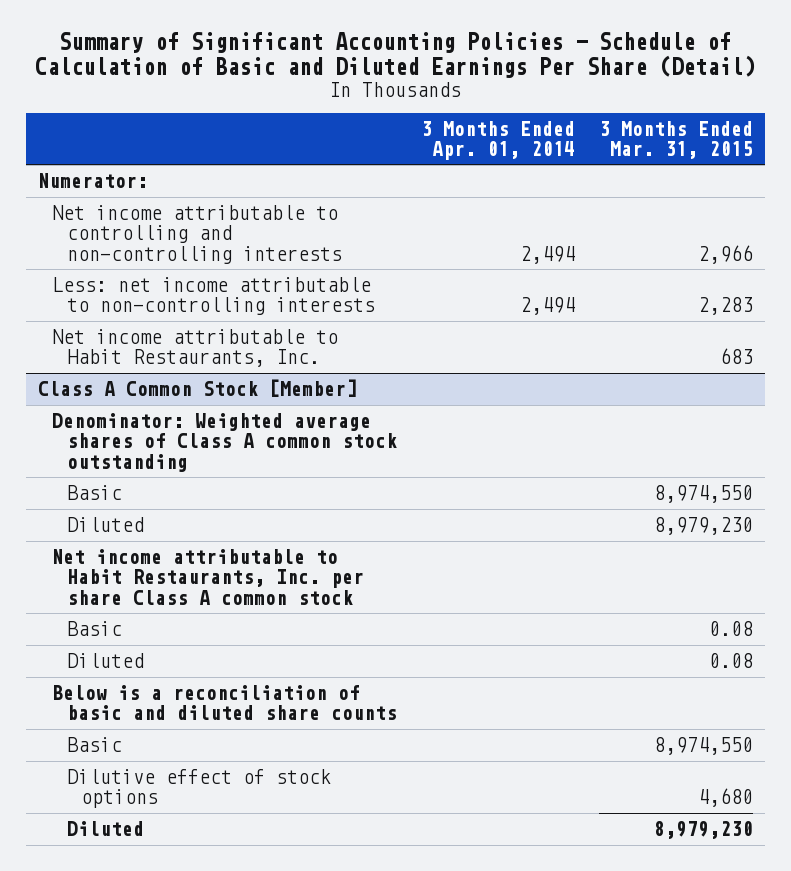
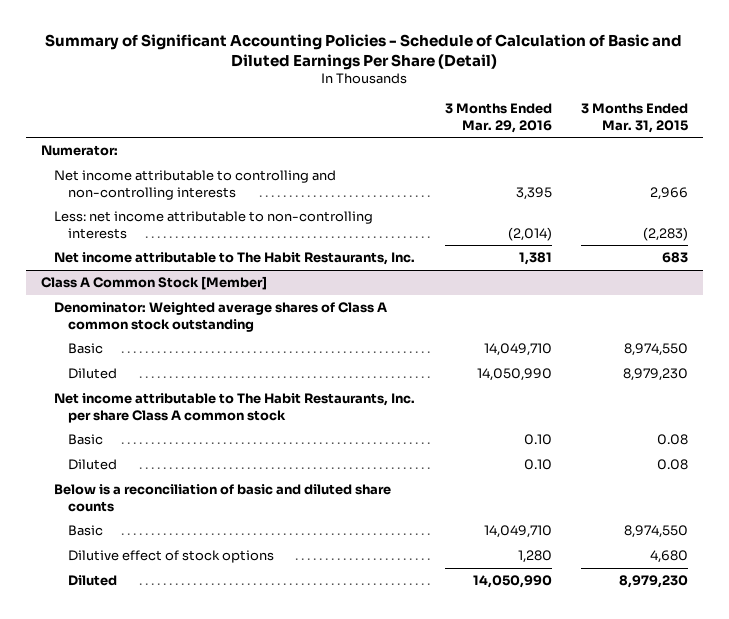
[420,120,575,160] 3 Months Ended Apr. 01, 2014 -> none
none -> [444,102,552,133] 3 Months Ended Mar. 29, 2016
[698,297,754,316] 2,283 -> [643,226,689,241] (2,283)
[52,329,339,368] Net income attributable to Habit Restaurants, Inc. -> [54,251,416,265] Net income attributable to The Habit Restaurants, Inc.
[52,549,364,605] Net income attributable to Habit Restaurants, Inc. per share Class A common stock -> [54,392,416,423] Net income attributable to The Habit Restaurants, Inc. per share Class A common stock

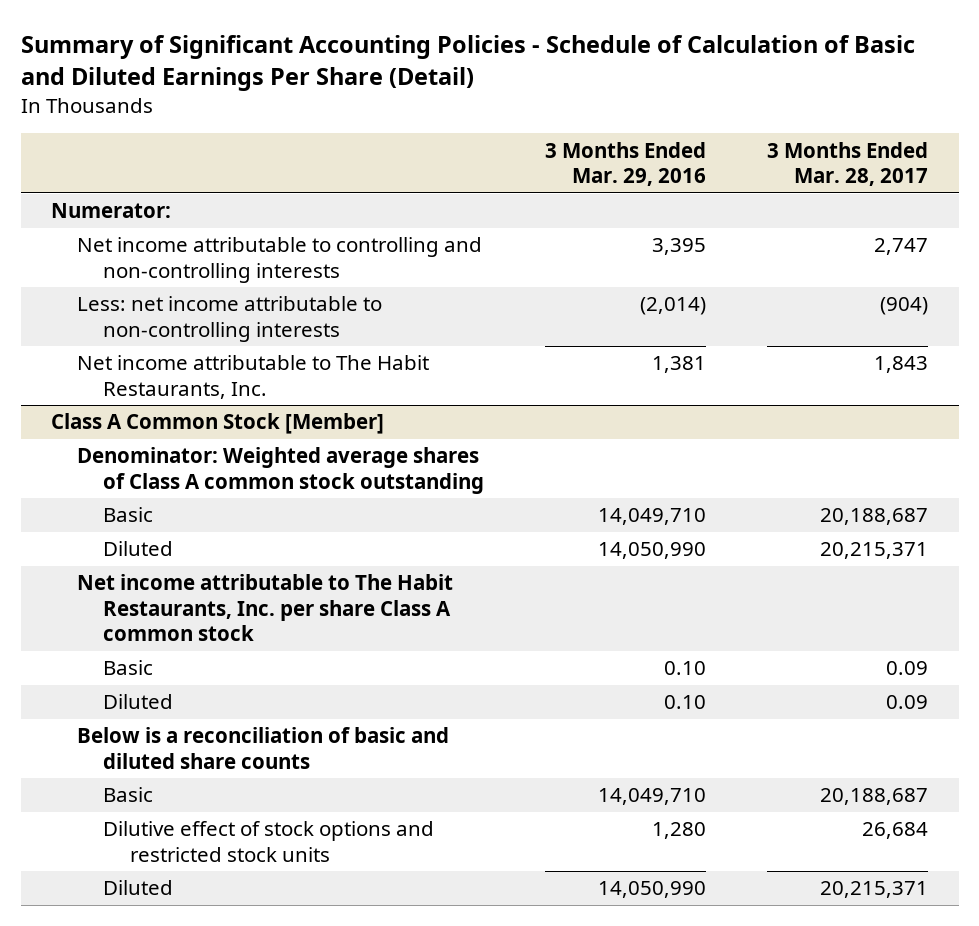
[581,102,689,133] 3 Months Ended Mar. 31, 2015 -> none
none -> [767,141,929,187] 3 Months Ended Mar. 28, 2017
[67,549,274,563] Dilutive effect of stock options -> [103,821,435,862] Dilutive effect of stock options and restricted stock units

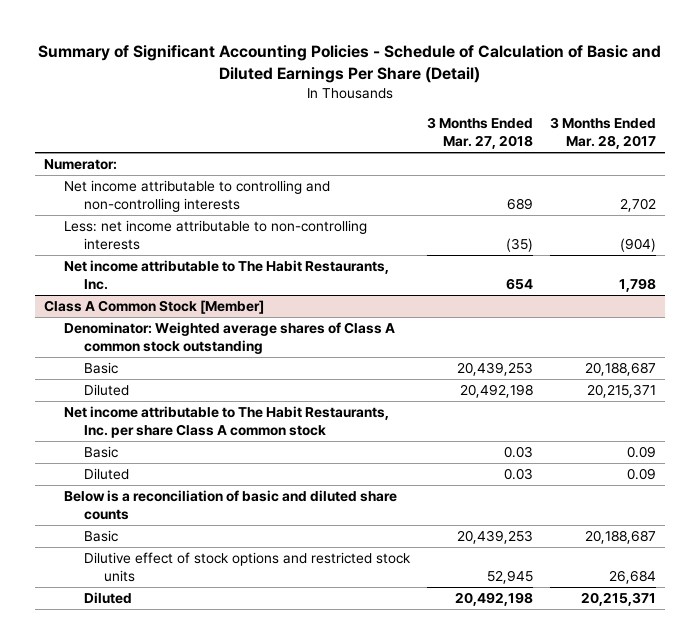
[545,141,707,187] 3 Months Ended Mar. 29, 2016 -> none
none -> [427,117,534,149] 3 Months Ended Mar. 27, 2018
[874,238,929,256] 2,747 -> [620,197,657,212] 2,702
[874,356,929,374] 1,843 -> [619,277,657,292] 1,798

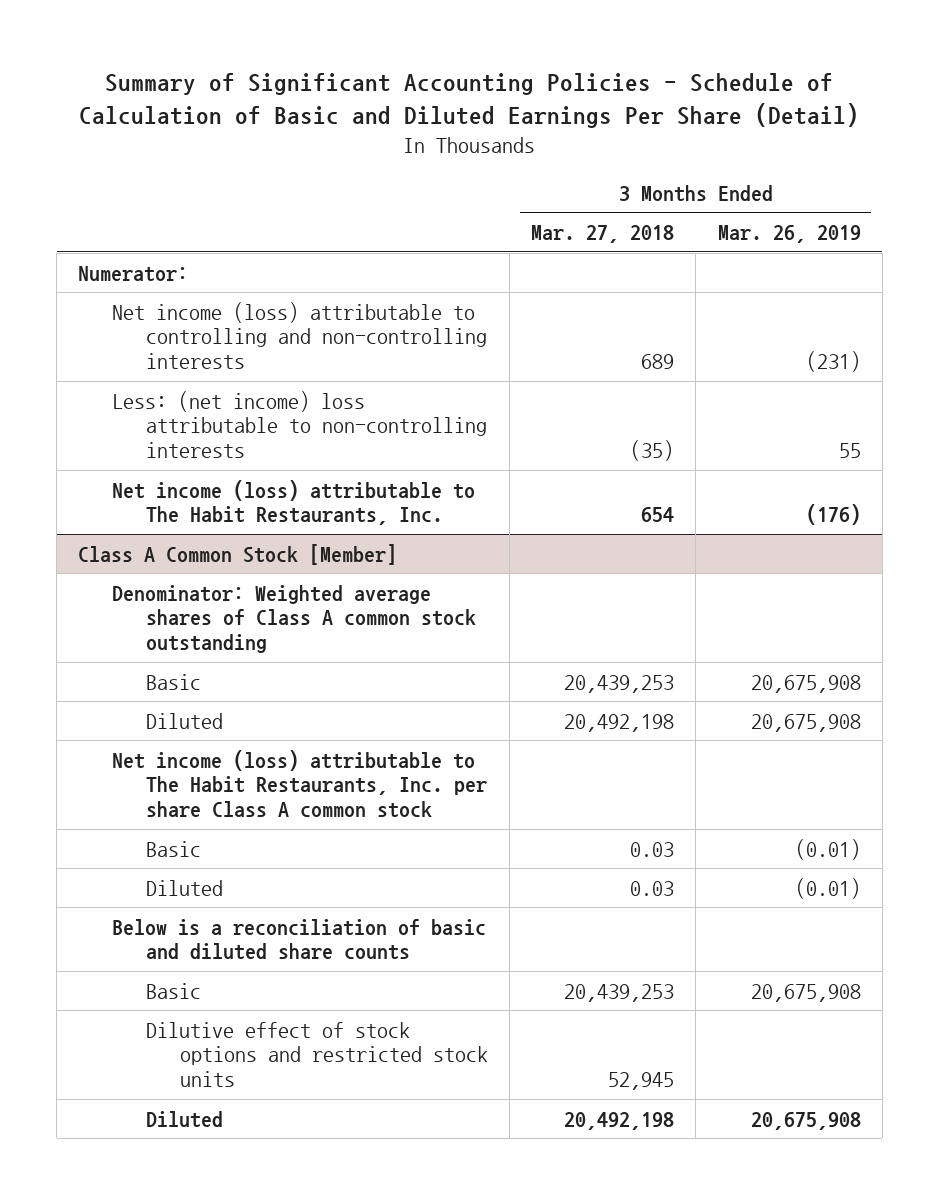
[550,117,657,149] 3 Months Ended Mar. 28, 2017 -> none
none -> [717,224,861,243] Mar. 26, 2019
[63,180,330,212] Net income attributable to controlling and non-controlling interests -> [112,301,487,370] Net income (loss) attributable to controlling and non-controlling interests
[63,220,367,250] Less: net income attributable to non-controlling interests -> [112,390,487,459] Less: (net income) loss attributable to non-controlling interests
[63,260,389,290] Net income attributable to The Habit Restaurants, Inc. -> [112,479,476,526] Net income (loss) attributable to The Habit Restaurants, Inc.
[63,406,389,438] Net income attributable to The Habit Restaurants, Inc. per share Class A common stock -> [112,749,487,819] Net income (loss) attributable to The Habit Restaurants, Inc. per share Class A common stock

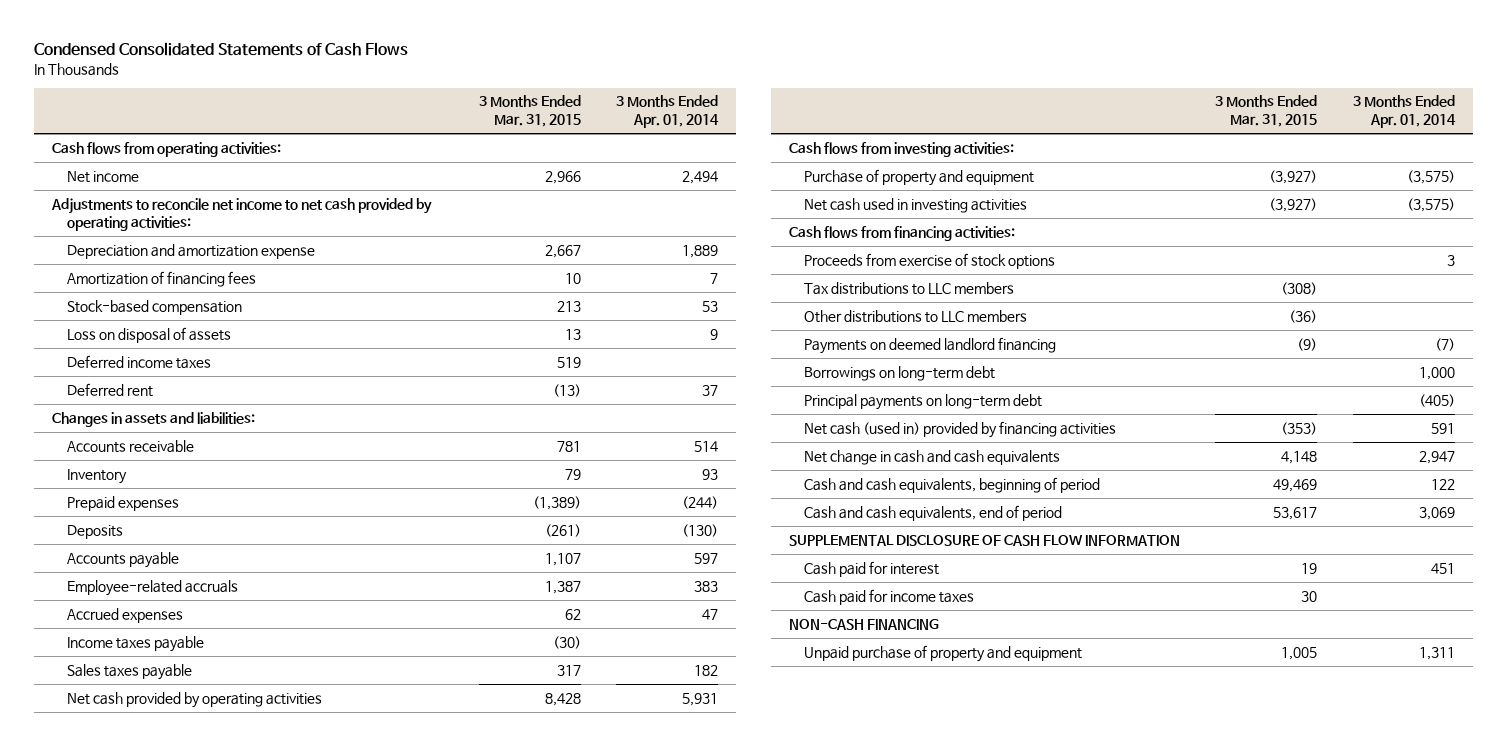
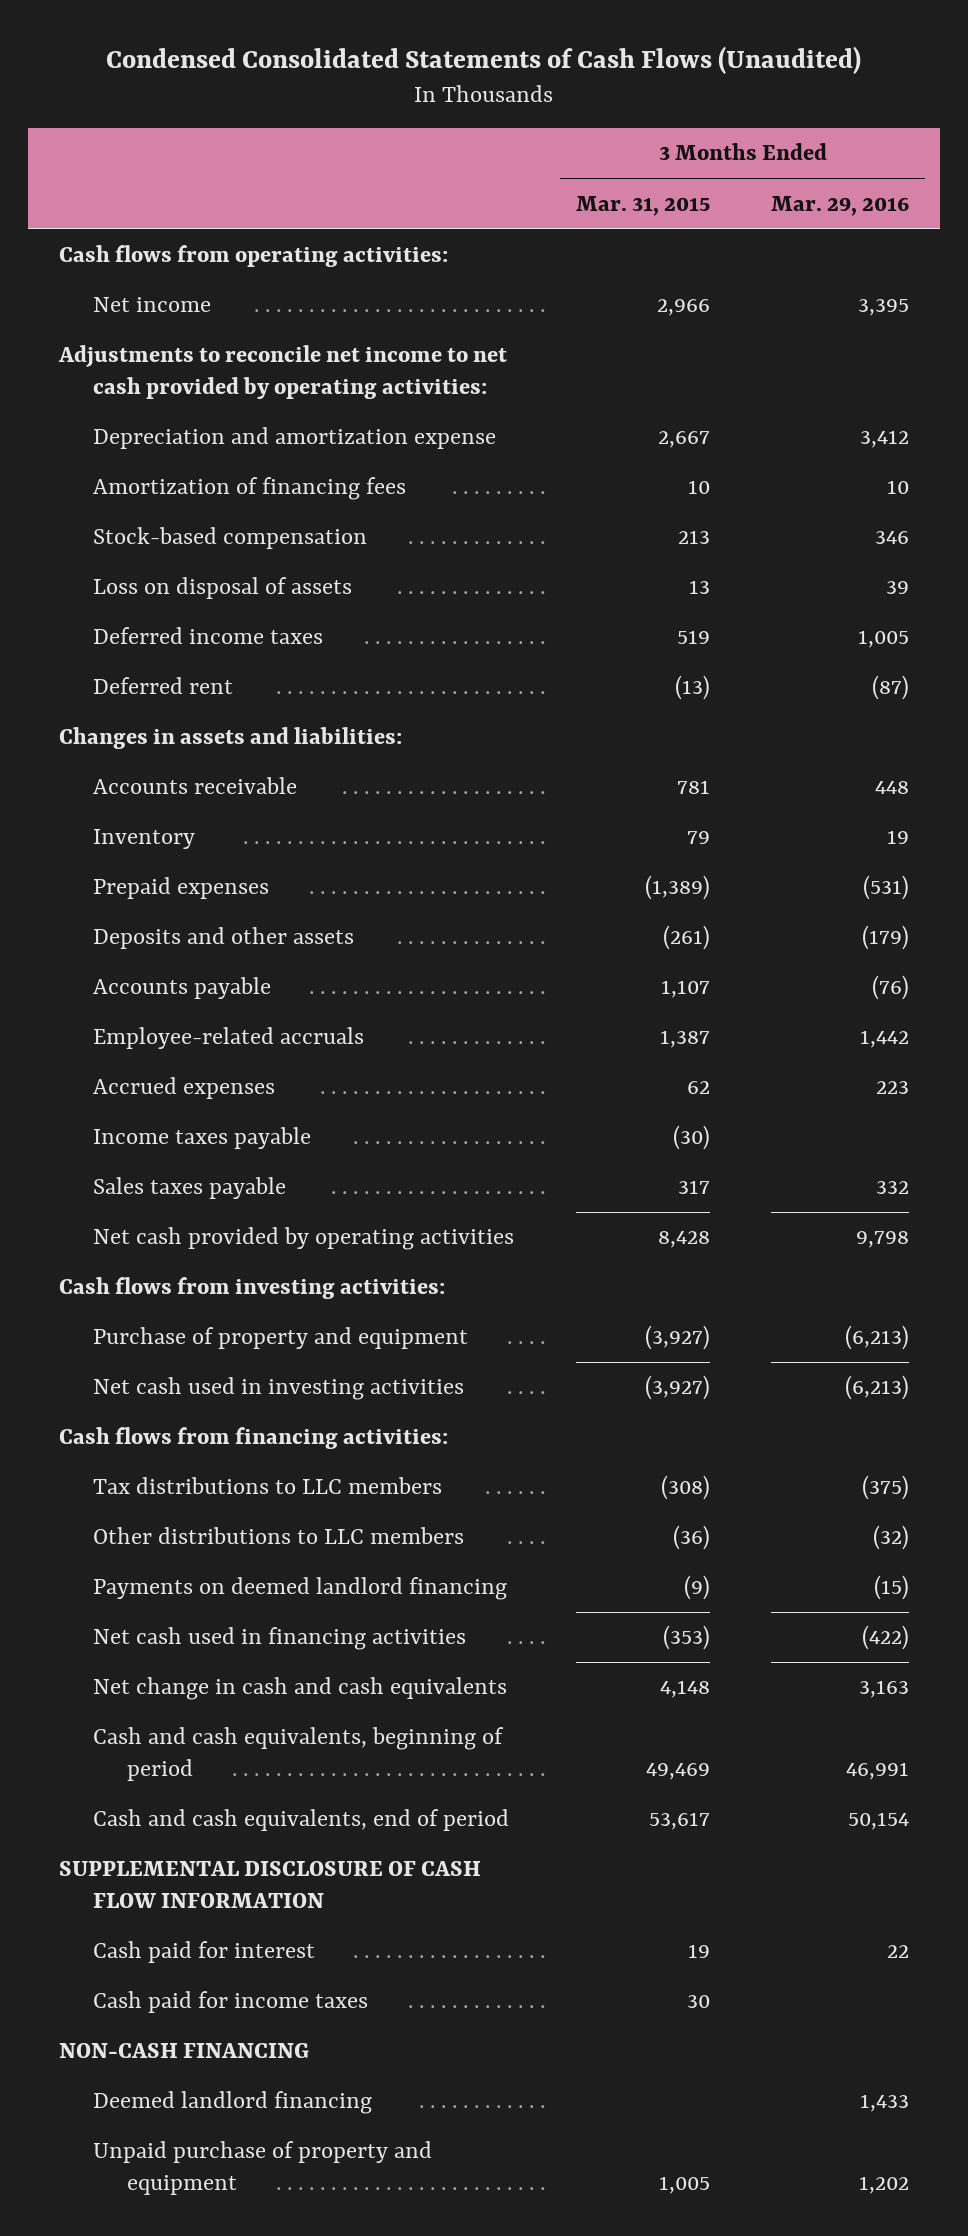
[33,42,408,57] Condensed Consolidated Statements of Cash Flows -> [106,45,862,74] Condensed Consolidated Statements of Cash Flows (Unaudited)
[616,95,720,129] 3 Months Ended Apr. 01, 2014 -> none
none -> [771,195,910,216] Mar. 29, 2016
[67,524,124,539] Deposits -> [92,927,354,950] Deposits and other assets
[804,252,1056,269] Proceeds from exercise of stock options -> none
[804,365,996,381] Borrowings on long-term debt -> none
[804,393,1043,410] Principal payments on long-term debt -> none
[804,420,1117,438] Net cash (used in) provided by financing activities -> [92,1627,466,1651] Net cash used in financing activities
none -> [92,2091,372,2115] Deemed landlord financing

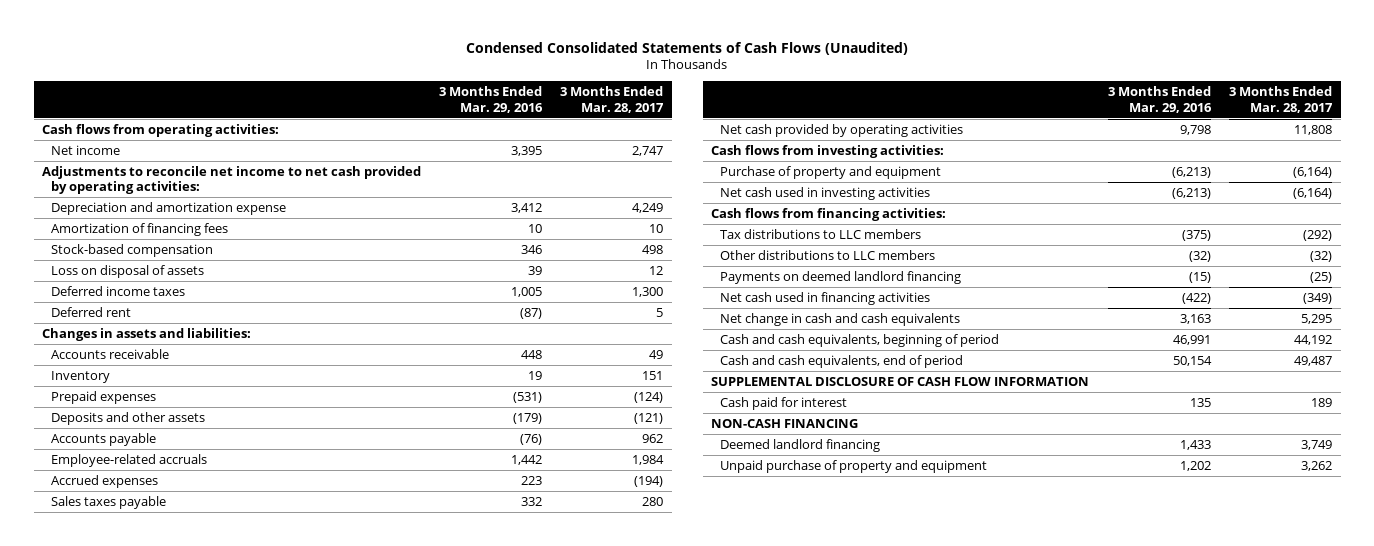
[575,195,710,216] Mar. 31, 2015 -> none
none -> [560,86,665,113] 3 Months Ended Mar. 28, 2017
[92,1127,311,1150] Income taxes payable -> none
[92,1991,368,2014] Cash paid for income taxes -> none
[887,1945,910,1959] 22 -> [1190,397,1212,407] 135

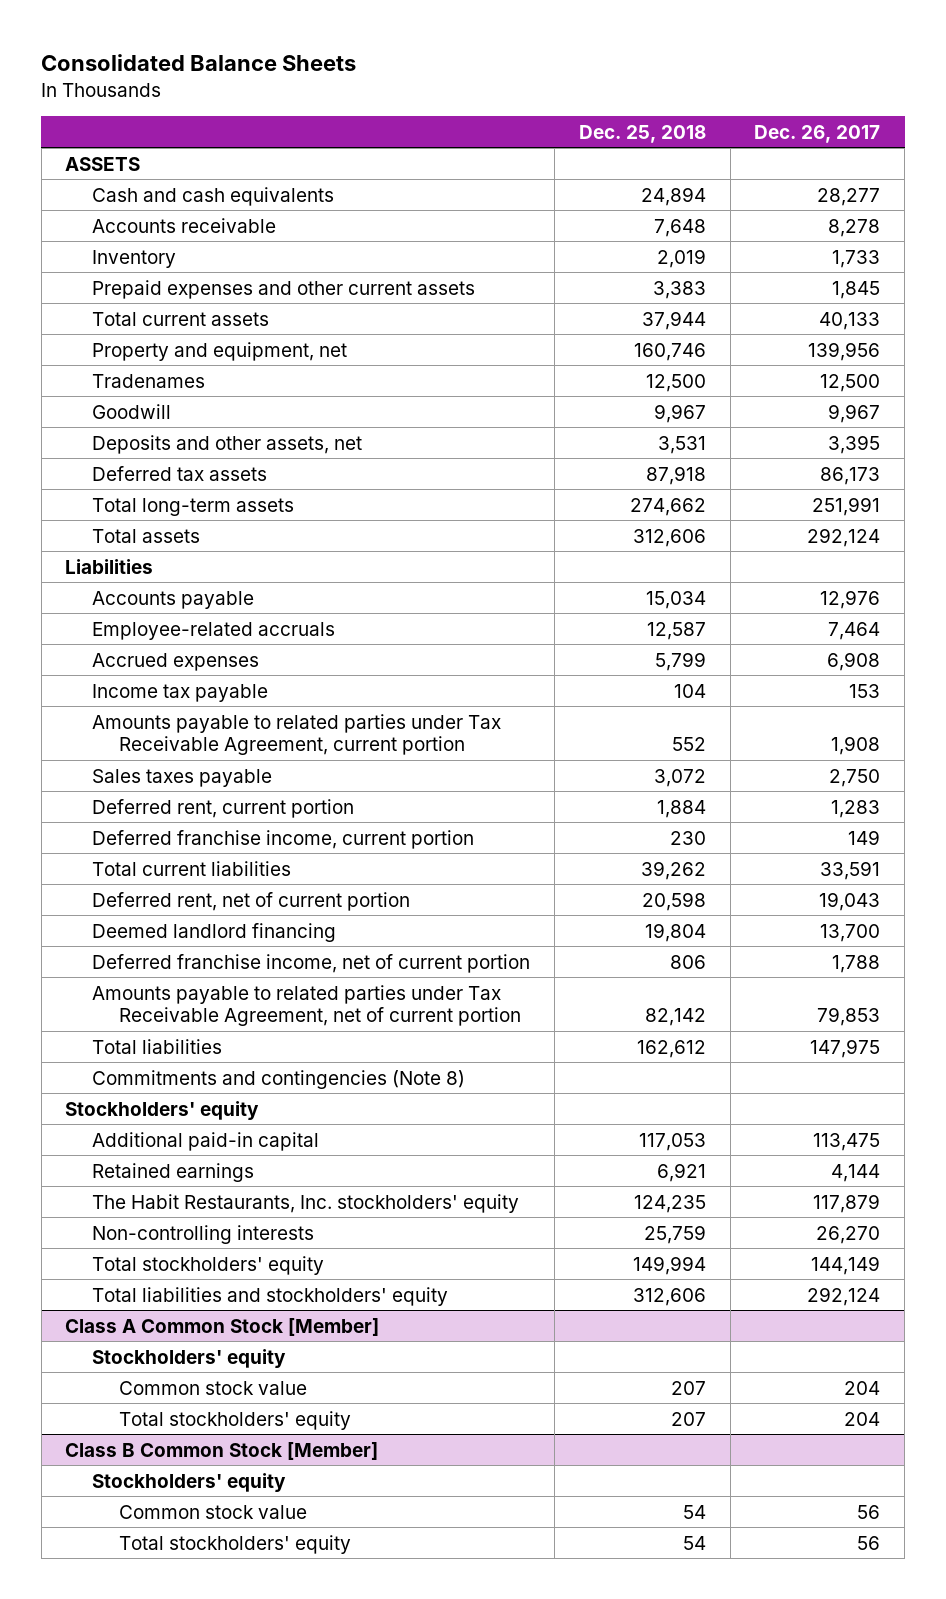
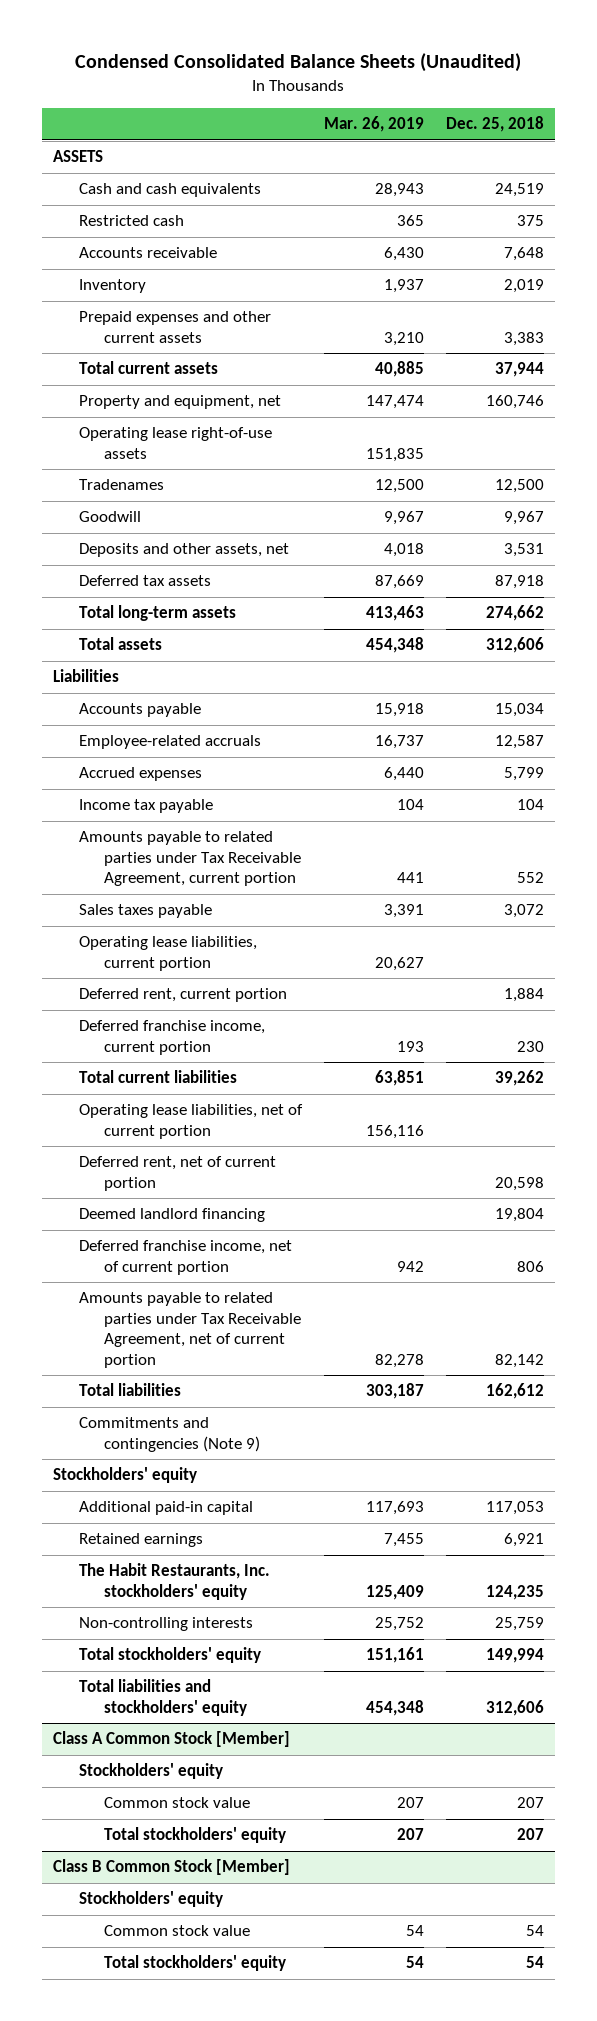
[41,53,357,71] Consolidated Balance Sheets -> [75,53,522,73] Condensed Consolidated Balance Sheets (Unaudited)
[754,124,881,143] Dec. 26, 2017 -> none
none -> [323,116,424,133] Mar. 26, 2019
[640,186,706,206] 24,894 -> [494,183,544,198] 24,519
none -> [78,215,184,227] Restricted cash
none -> [78,427,272,459] Operating lease right-of-use assets
none -> [78,936,257,971] Operating lease liabilities, current portion
none -> [78,1104,303,1139] Operating lease liabilities, net of current portion
[92,1069,466,1089] Commitments and contingencies (Note 8) -> [78,1417,261,1452] Commitments and contingencies (Note 9)

